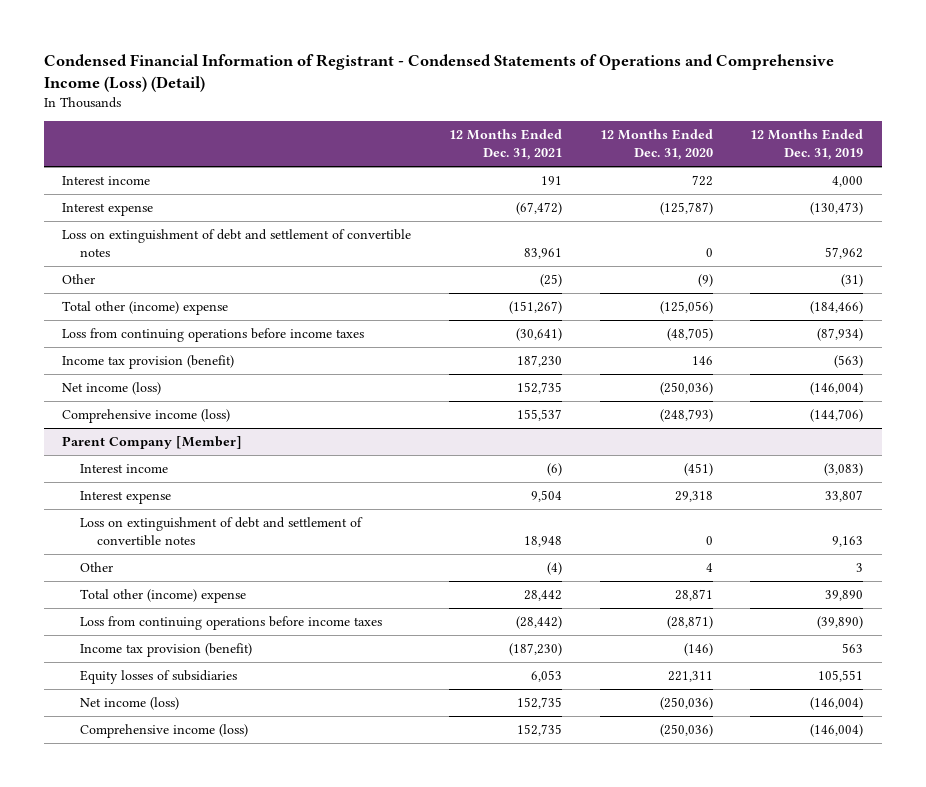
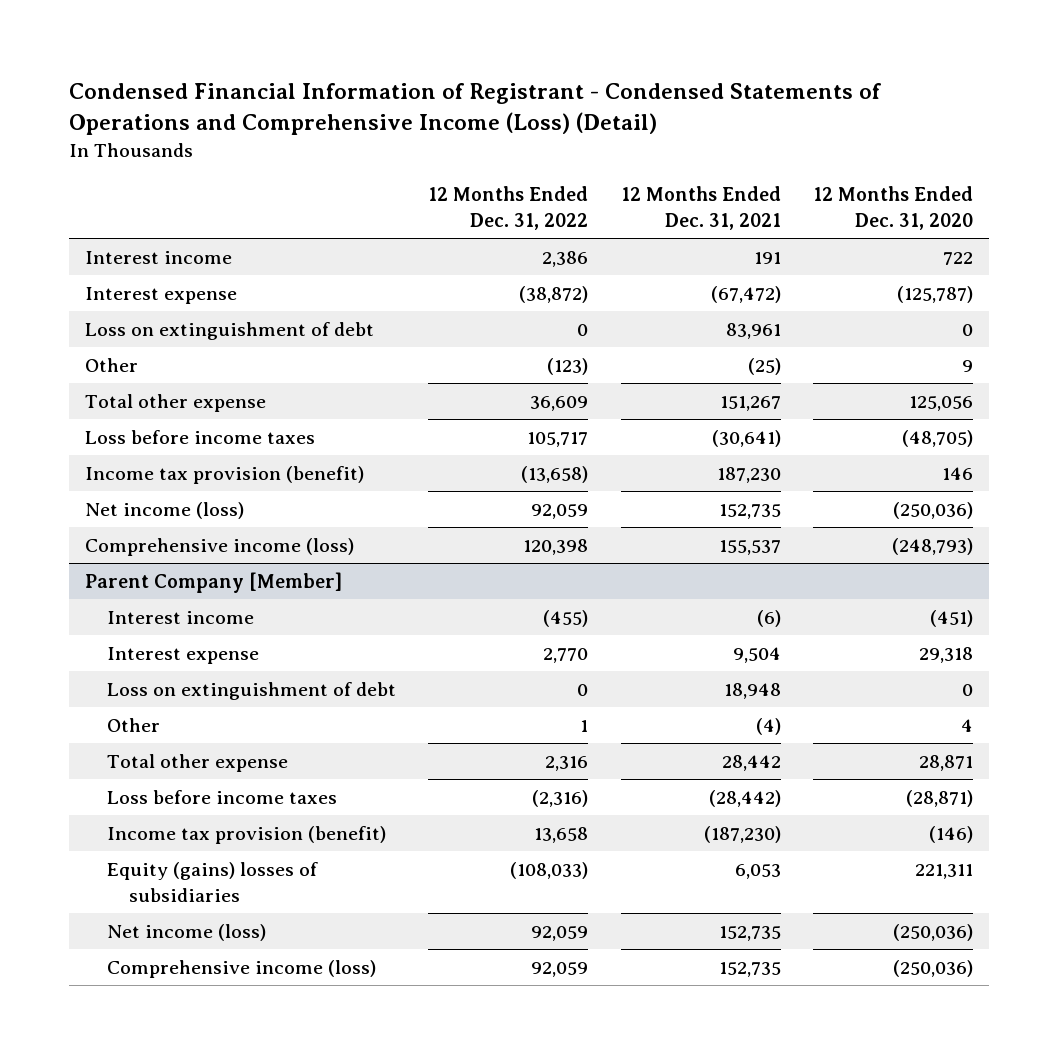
[750,129,864,161] 12 Months Ended Dec. 31, 2019 -> none
none -> [428,186,589,230] 12 Months Ended Dec. 31, 2022
[62,229,412,258] Loss on extinguishment of debt and settlement of convertible notes -> [84,321,374,340] Loss on extinguishment of debt
[697,274,713,288] (9) -> [962,359,974,372] 9
[62,301,229,316] Total other (income) expense -> [84,393,266,412] Total other expense
[508,301,562,315] (151,267) -> [719,395,781,411] 151,267
[659,301,713,315] (125,056) -> [909,395,974,411] 125,056
[62,328,365,343] Loss from continuing operations before income taxes -> [84,429,315,444] Loss before income taxes
[79,517,363,547] Loss on extinguishment of debt and settlement of convertible notes -> [107,681,397,700] Loss on extinguishment of debt
[79,589,246,604] Total other (income) expense -> [107,753,289,772] Total other expense
[79,616,382,631] Loss from continuing operations before income taxes -> [107,789,338,804] Loss before income taxes
[79,670,237,685] Equity losses of subsidiaries -> [107,861,319,902] Equity (gains) losses of subsidiaries

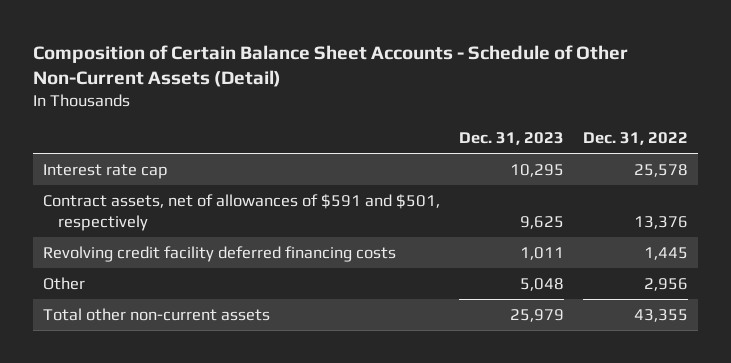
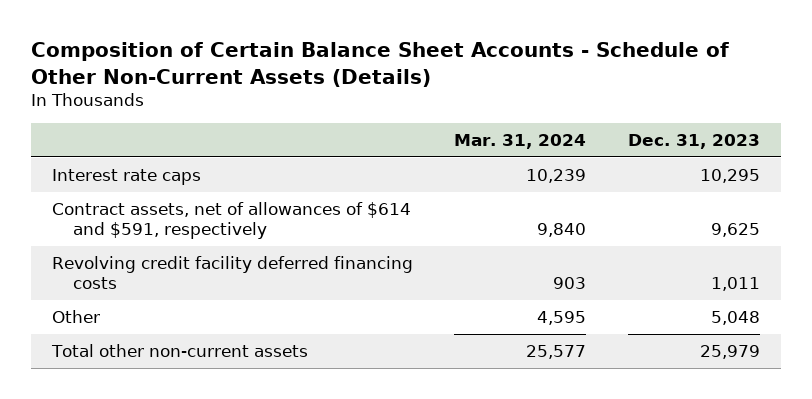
[33,44,629,88] Composition of Certain Balance Sheet Accounts - Schedule of Other Non-Current Assets (Detail) -> [31,42,730,87] Composition of Certain Balance Sheet Accounts - Schedule of Other Non-Current Assets (Details)
[583,132,689,146] Dec. 31, 2022 -> none
none -> [454,134,587,150] Mar. 31, 2024
[42,163,168,179] Interest rate cap -> [52,168,202,185] Interest rate caps
[42,193,440,231] Contract assets, net of allowances of $591 and $501, respectively -> [52,201,412,239] Contract assets, net of allowances of $614 and $591, respectively

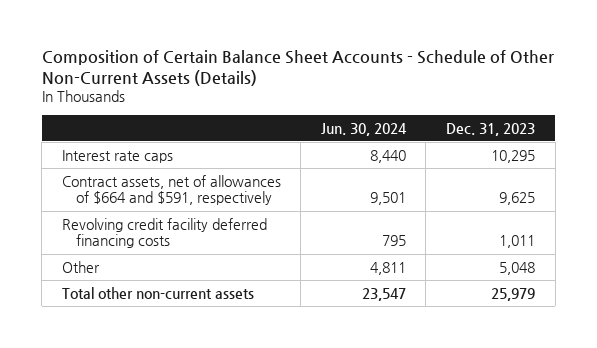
[454,134,587,150] Mar. 31, 2024 -> none
none -> [320,122,407,136] Jun. 30, 2024
[52,201,412,239] Contract assets, net of allowances of $614 and $591, respectively -> [61,174,281,206] Contract assets, net of allowances of $664 and $591, respectively

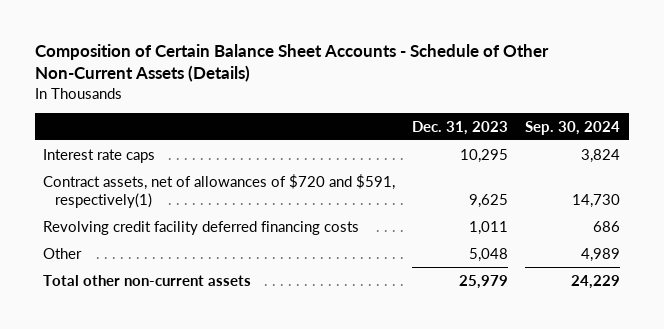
[320,122,407,136] Jun. 30, 2024 -> none
none -> [525,120,621,135] Sep. 30, 2024
[61,174,281,206] Contract assets, net of allowances of $664 and $591, respectively -> [43,173,396,209] Contract assets, net of allowances of $720 and $591, respectively(1)

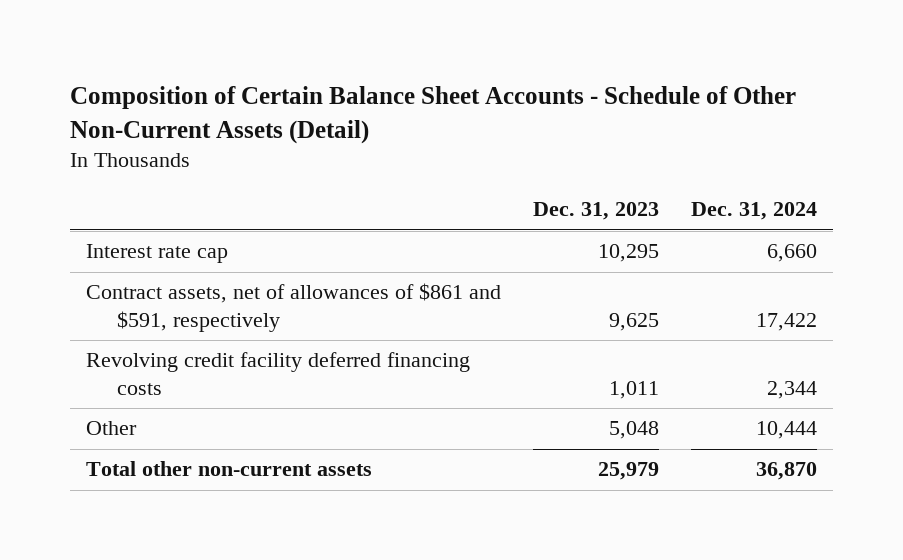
[34,44,549,83] Composition of Certain Balance Sheet Accounts - Schedule of Other Non-Current Assets (Details) -> [70,85,797,144] Composition of Certain Balance Sheet Accounts - Schedule of Other Non-Current Assets (Detail)
[525,120,621,135] Sep. 30, 2024 -> none
none -> [690,202,817,221] Dec. 31, 2024
[43,148,156,163] Interest rate caps -> [86,244,229,264] Interest rate cap
[43,173,396,209] Contract assets, net of allowances of $720 and $591, respectively(1) -> [86,283,502,332] Contract assets, net of allowances of $861 and $591, respectively

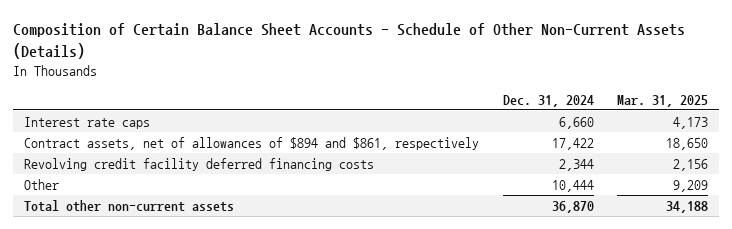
[70,85,797,144] Composition of Certain Balance Sheet Accounts - Schedule of Other Non-Current Assets (Detail) -> [12,23,685,60] Composition of Certain Balance Sheet Accounts - Schedule of Other Non-Current Assets (Details)
[532,202,659,221] Dec. 31, 2023 -> none
none -> [616,94,708,107] Mar. 31, 2025
[86,244,229,264] Interest rate cap -> [24,116,151,129] Interest rate caps
[86,283,502,332] Contract assets, net of allowances of $861 and $591, respectively -> [24,136,480,150] Contract assets, net of allowances of $894 and $861, respectively

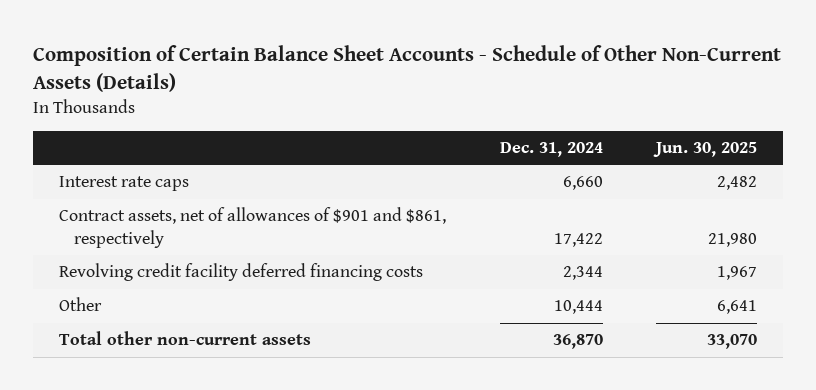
[616,94,708,107] Mar. 31, 2025 -> none
none -> [652,142,757,158] Jun. 30, 2025
[24,136,480,150] Contract assets, net of allowances of $894 and $861, respectively -> [59,207,447,248] Contract assets, net of allowances of $901 and $861, respectively

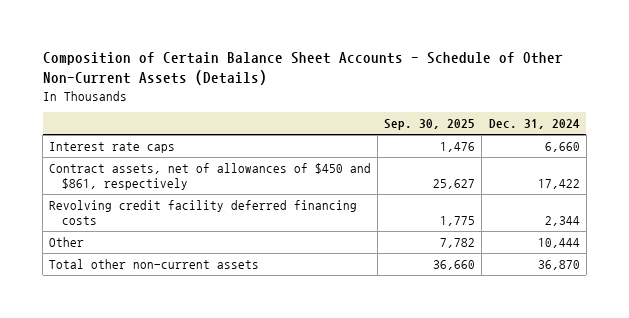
[652,142,757,158] Jun. 30, 2025 -> none
none -> [384,119,476,131] Sep. 30, 2025
[59,207,447,248] Contract assets, net of allowances of $901 and $861, respectively -> [49,163,372,191] Contract assets, net of allowances of $450 and $861, respectively

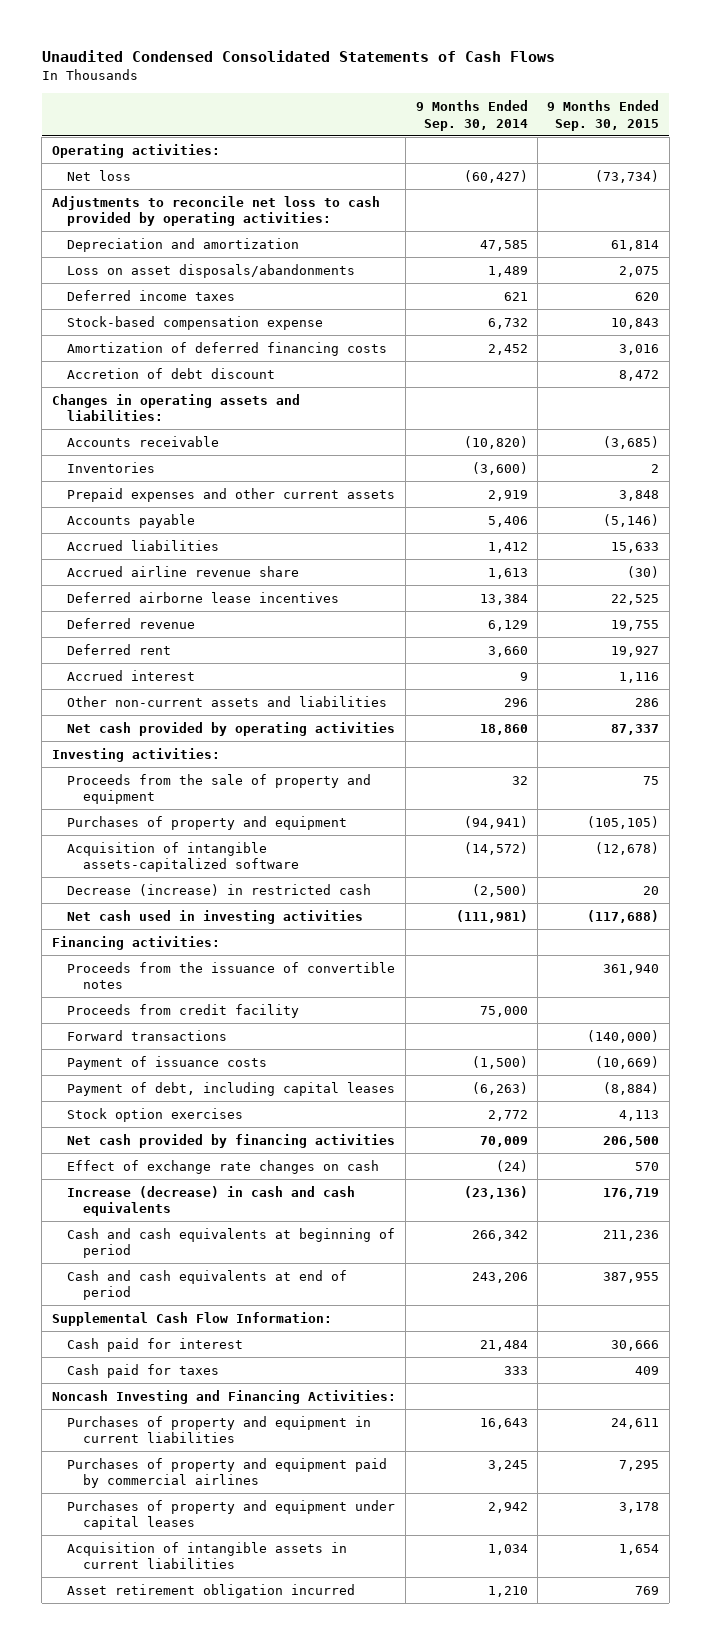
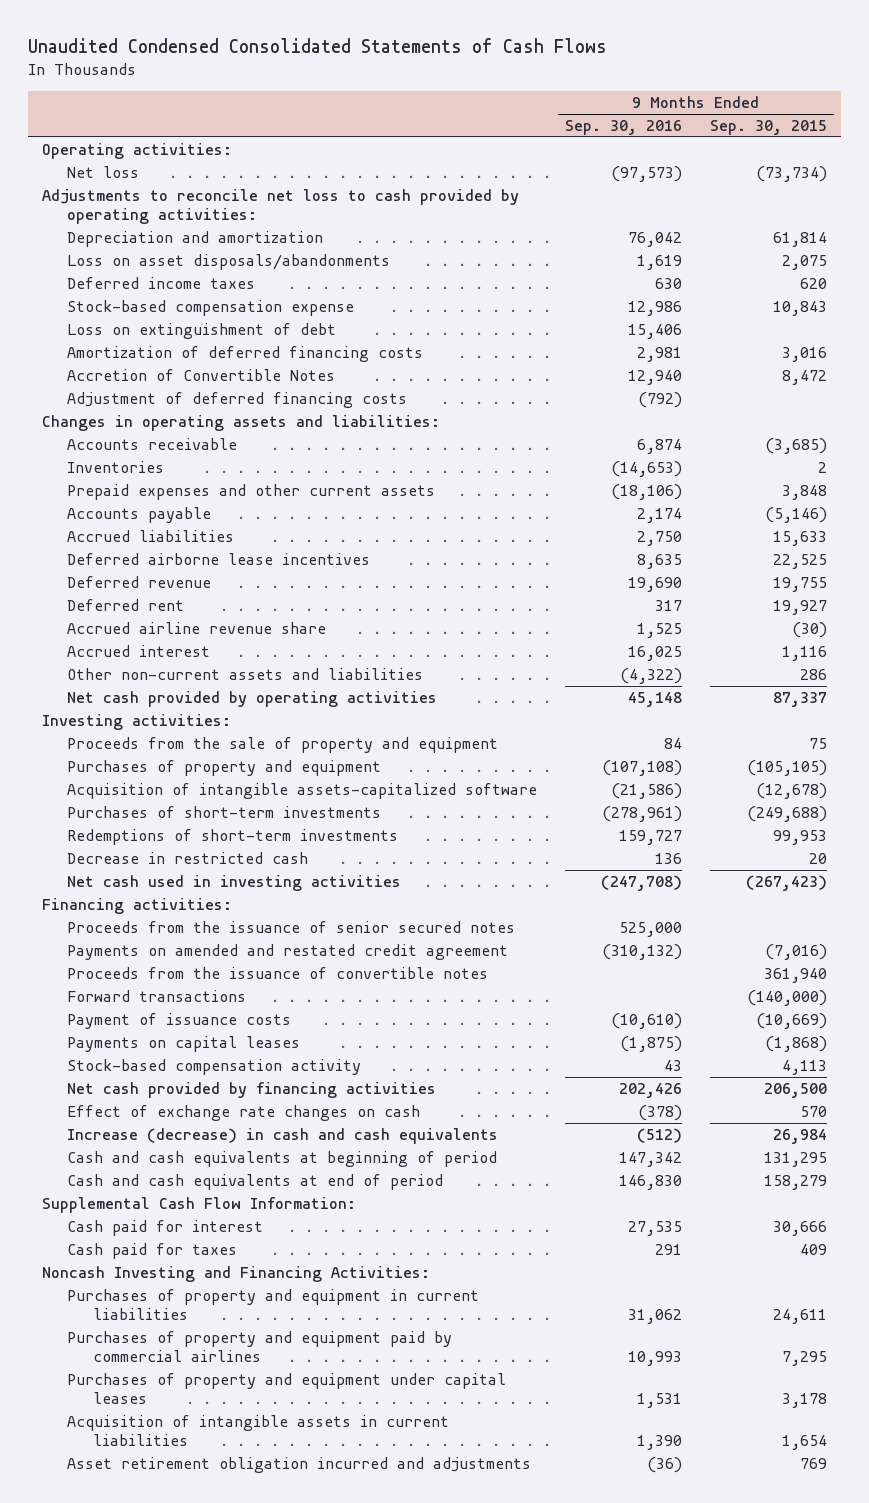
[415,100,528,131] 9 Months Ended Sep. 30, 2014 -> none
none -> [565,120,683,136] Sep. 30, 2016
none -> [67,323,337,340] Loss on extinguishment of debt
[67,367,276,379] Accretion of debt discount -> [67,369,336,382] Accretion of Convertible Notes
none -> [67,392,408,409] Adjustment of deferred financing costs
[67,565,300,577] Accrued airline revenue share -> [67,622,327,635] Accrued airline revenue share
none -> [67,806,382,819] Purchases of short-term investments
none -> [67,829,399,846] Redemptions of short-term investments
[67,883,372,896] Decrease (increase) in restricted cash -> [67,852,309,865] Decrease in restricted cash
[587,909,660,923] (117,688) -> [746,875,828,892] (267,423)
none -> [67,921,516,934] Proceeds from the issuance of senior secured notes
none -> [67,944,509,961] Payments on amended and restated credit agreement
[67,1003,300,1018] Proceeds from credit facility -> none
[67,1081,396,1096] Payment of debt, including capital leases -> none
none -> [67,1036,301,1053] Payments on capital leases
[67,1107,244,1122] Stock option exercises -> [67,1059,362,1076] Stock-based compensation activity
[603,1187,660,1199] 176,719 -> [773,1129,828,1145] 26,984
[603,1229,660,1241] 211,236 -> [764,1152,828,1168] 131,295
[603,1271,660,1283] 387,955 -> [764,1175,828,1191] 158,279
[67,1583,356,1598] Asset retirement obligation incurred -> [67,1457,532,1474] Asset retirement obligation incurred and adjustments

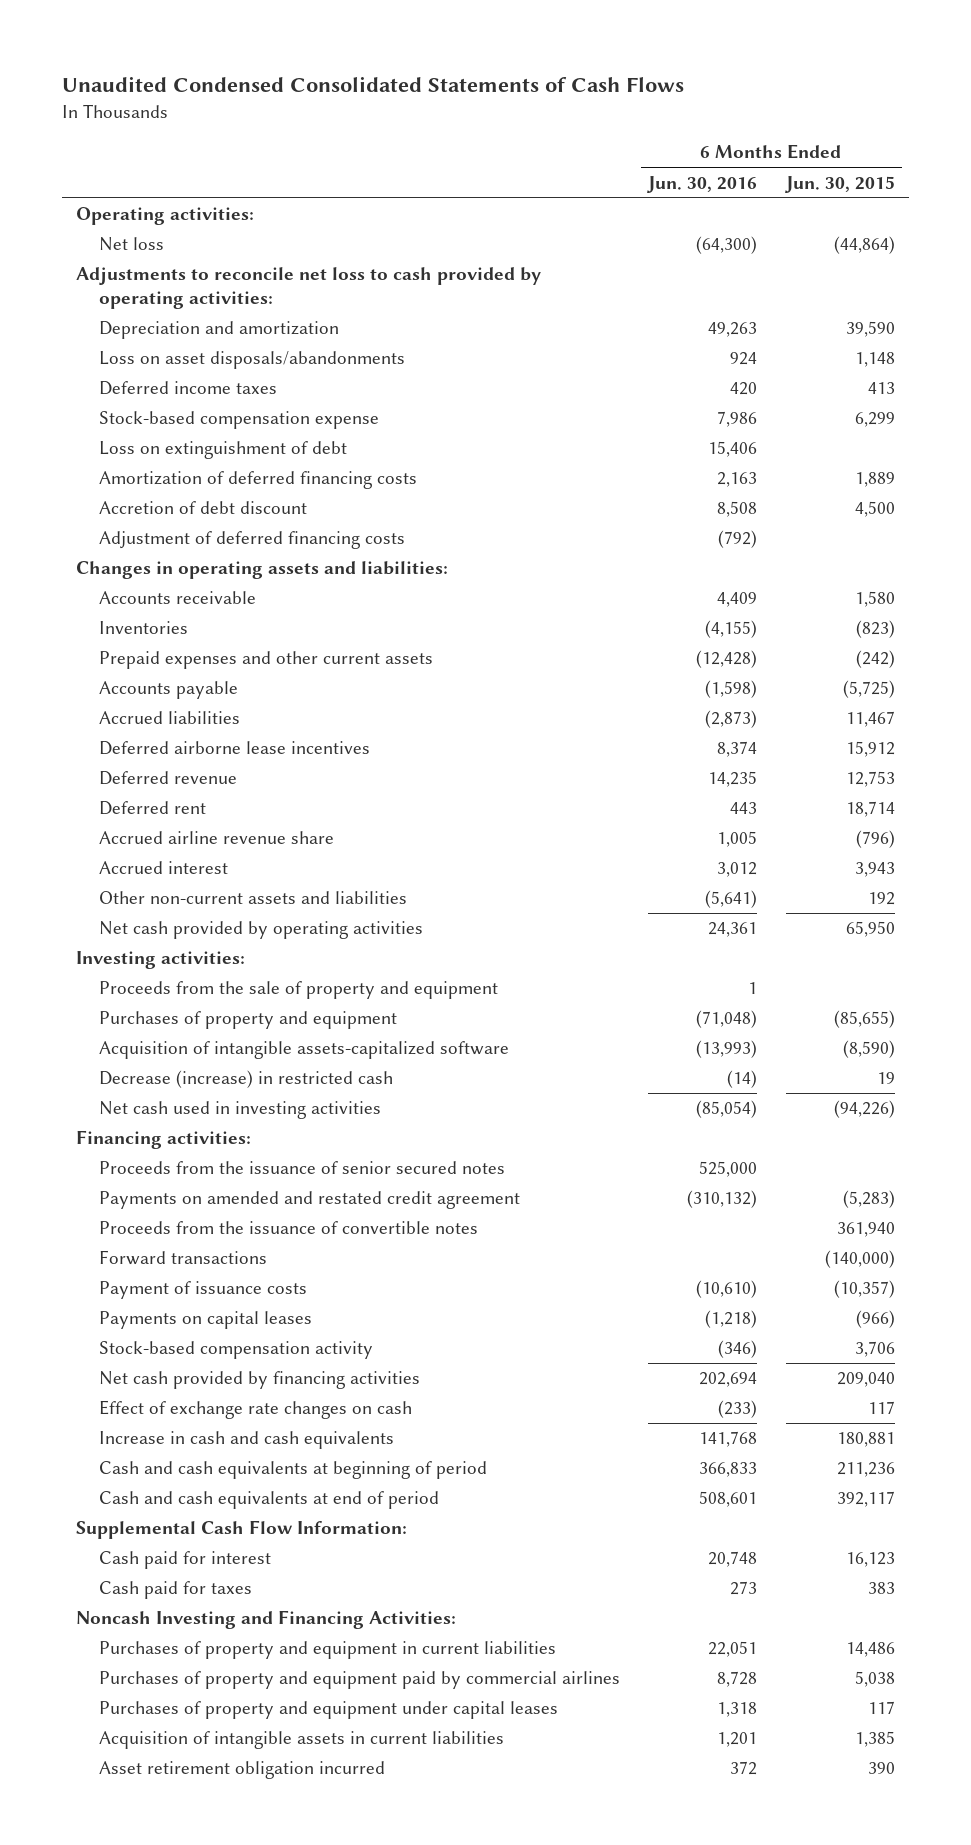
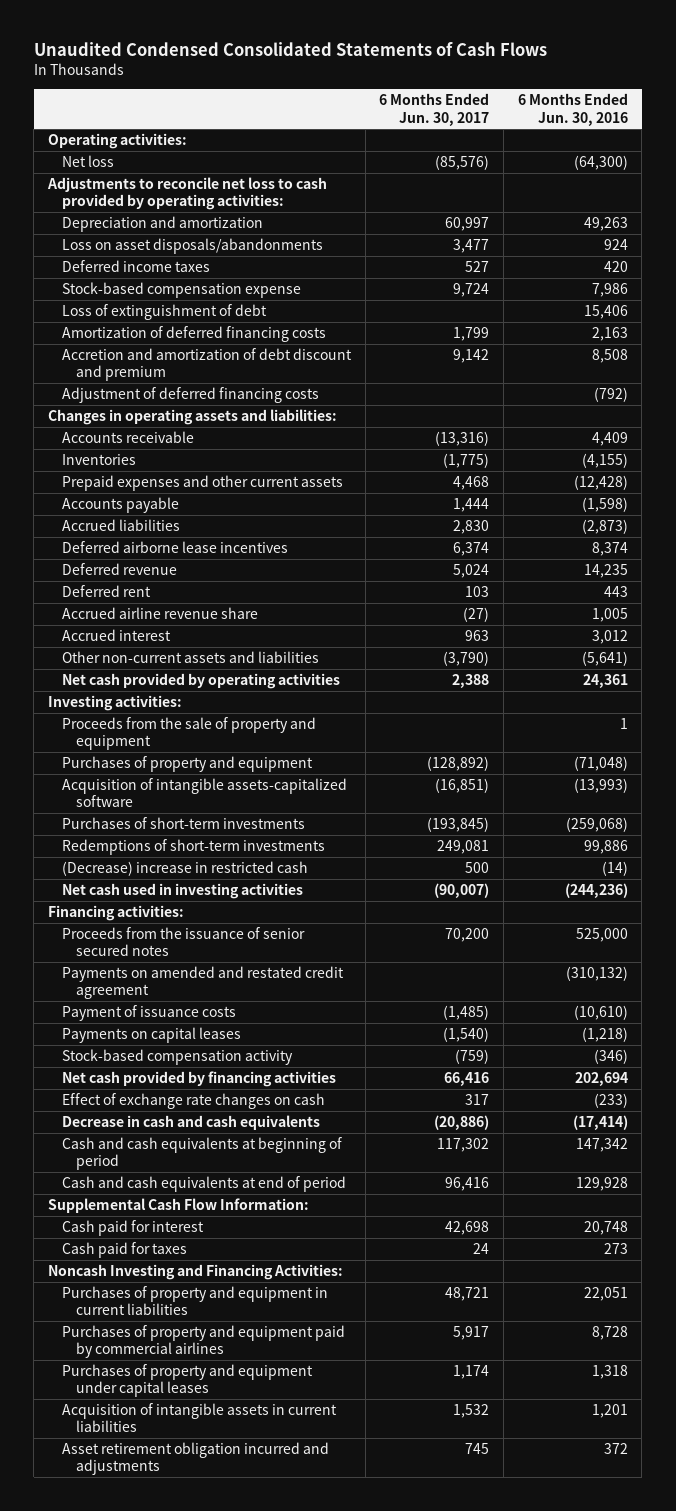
[784,175,895,193] Jun. 30, 2015 -> none
none -> [379,93,490,126] 6 Months Ended Jun. 30, 2017
[98,441,347,460] Loss on extinguishment of debt -> [62,304,268,321] Loss of extinguishment of debt
[98,501,307,515] Accretion of debt discount -> [62,348,353,382] Accretion and amortization of debt discount and premium
none -> [62,817,306,830] Purchases of short-term investments
none -> [62,839,326,856] Redemptions of short-term investments
[98,1070,393,1089] Decrease (increase) in restricted cash -> [62,861,309,877] (Decrease) increase in restricted cash
[696,1100,758,1119] (85,054) -> [564,883,628,899] (244,236)
[98,1221,478,1235] Proceeds from the issuance of convertible notes -> none
[98,1250,267,1266] Forward transactions -> none
[98,1431,394,1450] Increase in cash and cash equivalents -> [62,1115,321,1131] Decrease in cash and cash equivalents
[699,1431,758,1448] 141,768 -> [572,1115,628,1131] (17,414)
[699,1462,758,1478] 366,833 -> [575,1138,628,1153] 147,342
[699,1491,758,1508] 508,601 -> [575,1177,628,1192] 129,928
[98,1761,385,1780] Asset retirement obligation incurred -> [62,1442,330,1476] Asset retirement obligation incurred and adjustments

